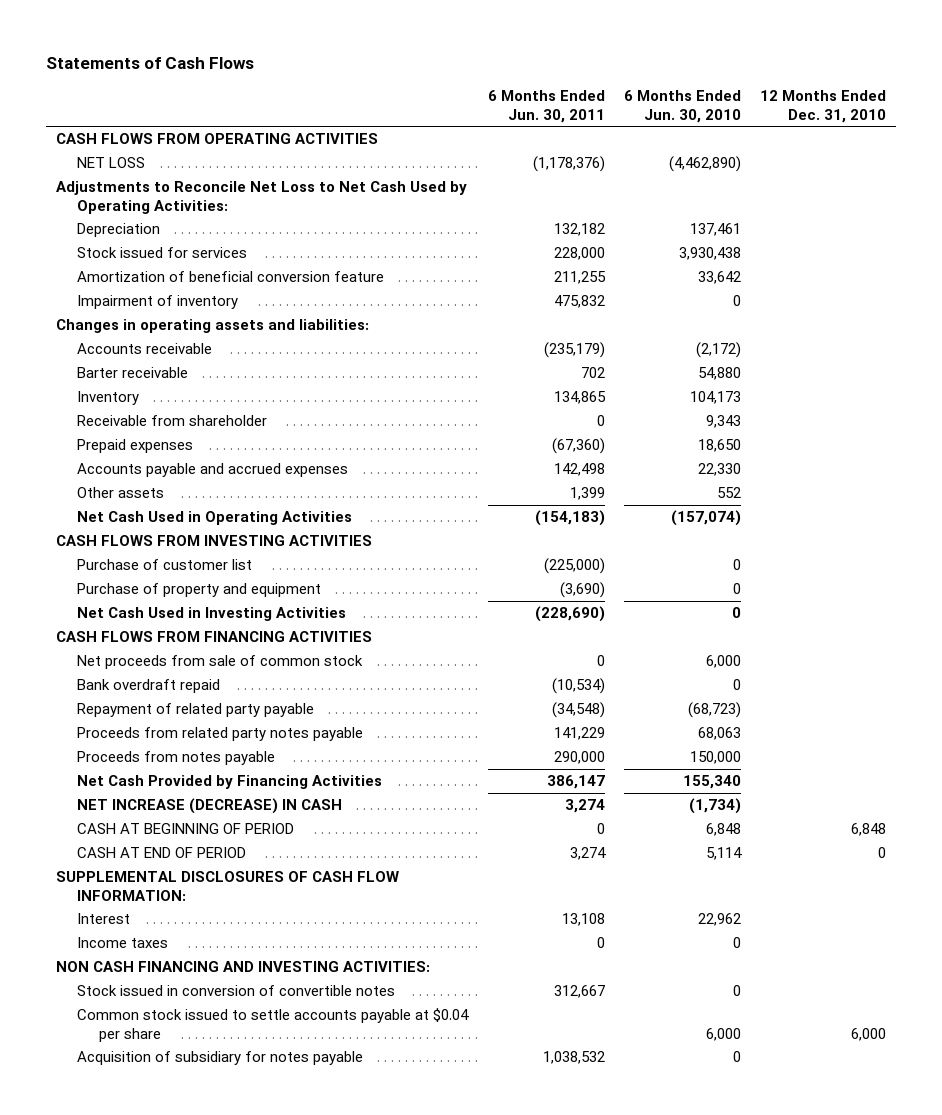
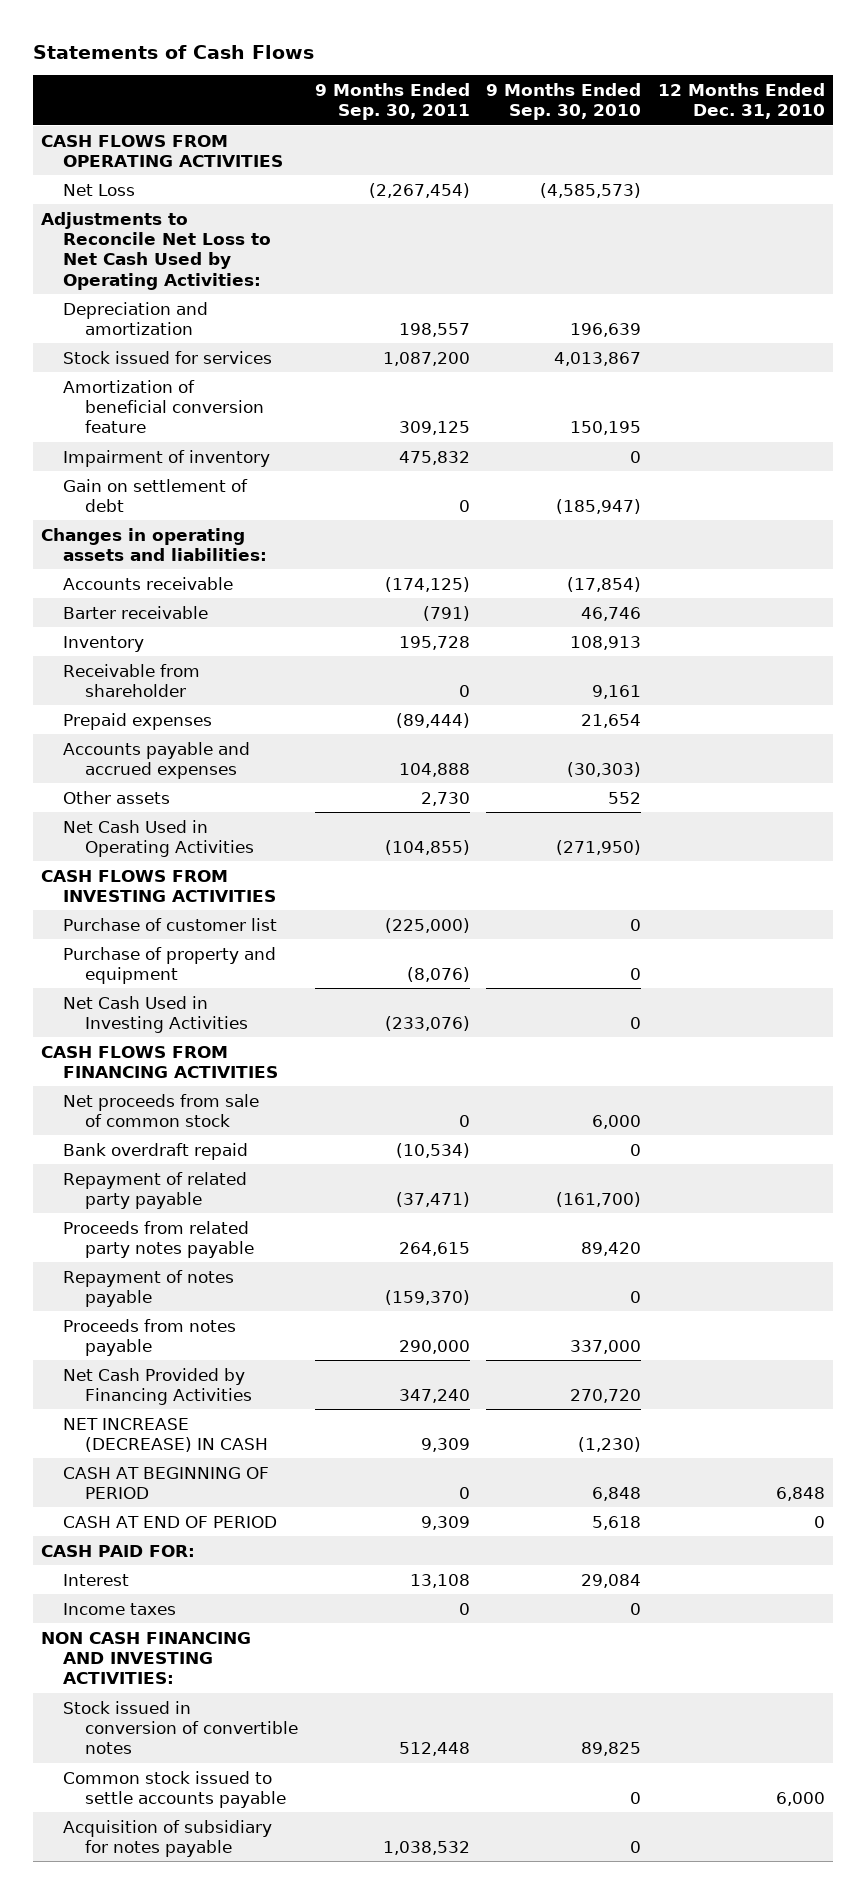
[487,90,605,123] 6 Months Ended Jun. 30, 2011 -> none
[623,90,741,123] 6 Months Ended Jun. 30, 2010 -> none
none -> [314,82,470,121] 9 Months Ended Sep. 30, 2011
none -> [486,82,642,121] 9 Months Ended Sep. 30, 2010
[77,157,146,169] NET LOSS -> [63,183,136,196] Net Loss
[77,223,161,238] Depreciation -> [63,301,209,335] Depreciation and amortization
none -> [63,478,249,512] Gain on settlement of debt
none -> [63,1269,235,1307] Repayment of notes payable
[55,871,399,901] SUPPLEMENTAL DISCLOSURES OF CASH FLOW INFORMATION: -> none
none -> [41,1544,196,1557] CASH PAID FOR:
[77,1008,470,1042] Common stock issued to settle accounts payable at $0.04 per share -> [63,1770,287,1808] Common stock issued to settle accounts payable

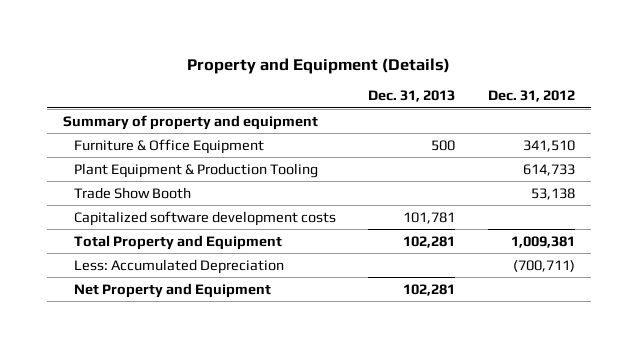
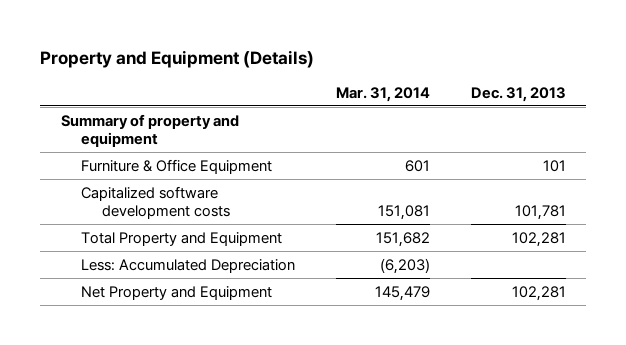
[487,90,575,103] Dec. 31, 2012 -> none
none -> [335,86,430,102] Mar. 31, 2014
[74,162,319,178] Plant Equipment & Production Tooling -> none
[74,186,192,199] Trade Show Booth -> none
[431,139,456,151] 500 -> [542,159,566,172] 101

